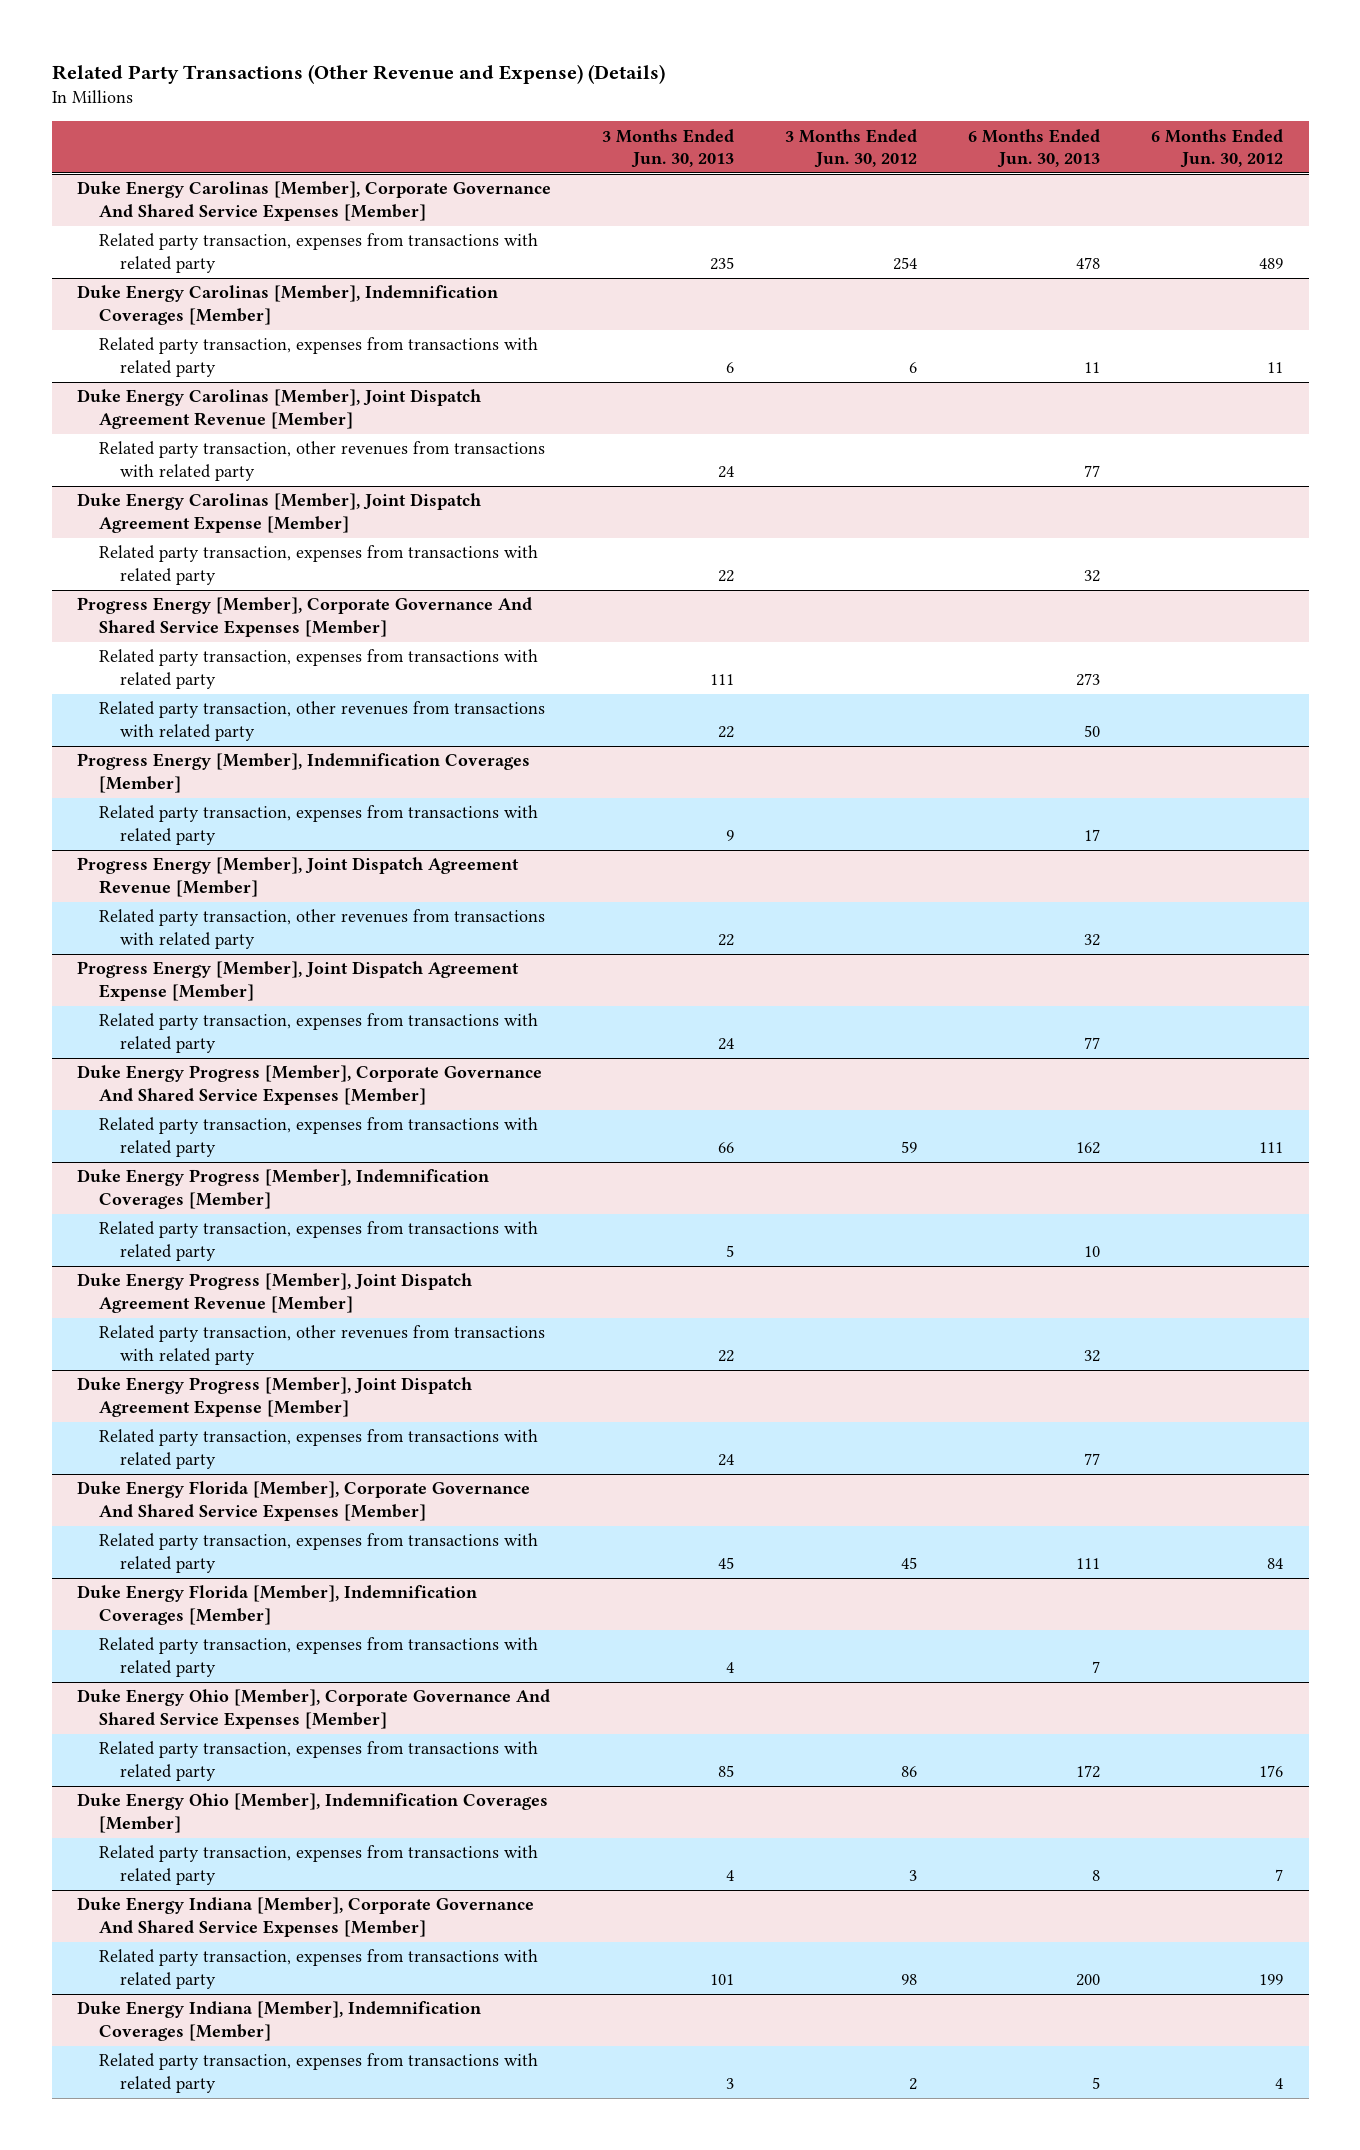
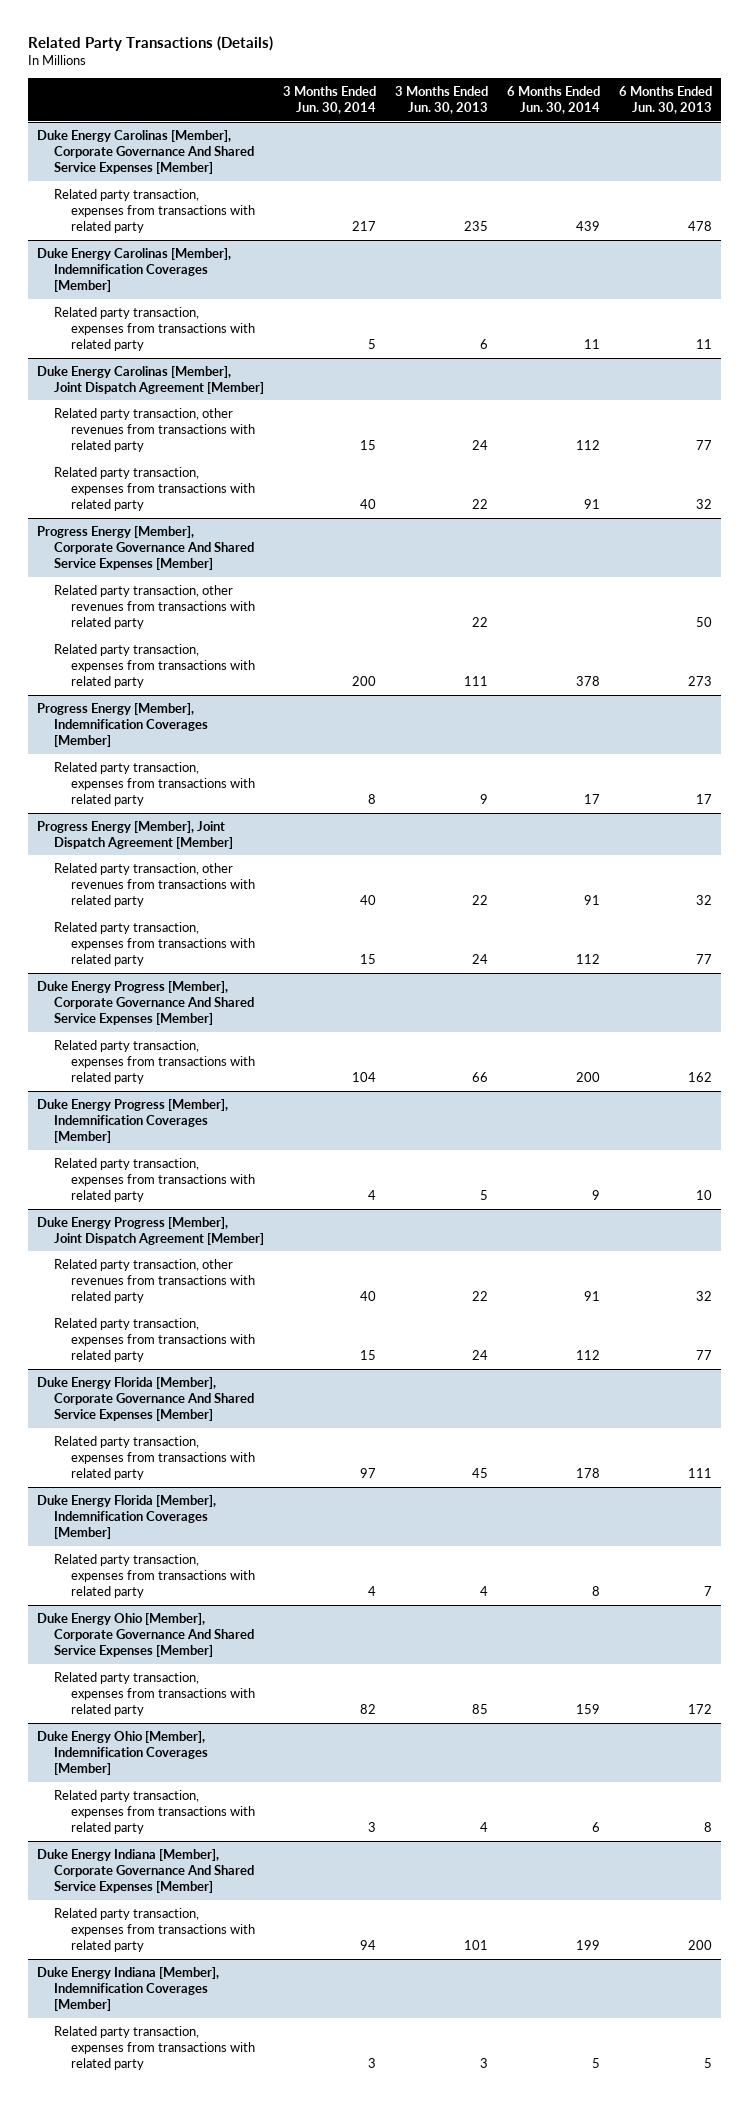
[51,64,665,85] Related Party Transactions (Other Revenue and Expense) (Details) -> [27,35,273,51] Related Party Transactions (Details)
[785,128,918,169] 3 Months Ended Jun. 30, 2012 -> none
[1151,128,1284,169] 6 Months Ended Jun. 30, 2012 -> none
none -> [282,86,376,115] 3 Months Ended Jun. 30, 2014
none -> [506,86,600,115] 6 Months Ended Jun. 30, 2014
[77,389,482,429] Duke Energy Carolinas [Member], Joint Dispatch Agreement Revenue [Member] -> [37,365,264,394] Duke Energy Carolinas [Member], Joint Dispatch Agreement [Member]
[77,493,482,533] Duke Energy Carolinas [Member], Joint Dispatch Agreement Expense [Member] -> none
[98,649,538,689] Related party transaction, expenses from transactions with related party -> [53,643,255,689] Related party transaction, expenses from transactions with related party
[77,857,520,897] Progress Energy [Member], Joint Dispatch Agreement Revenue [Member] -> [37,820,233,849] Progress Energy [Member], Joint Dispatch Agreement [Member]
[77,961,520,1001] Progress Energy [Member], Joint Dispatch Agreement Expense [Member] -> none
[77,1273,473,1313] Duke Energy Progress [Member], Joint Dispatch Agreement Revenue [Member] -> [37,1216,264,1245] Duke Energy Progress [Member], Joint Dispatch Agreement [Member]
[77,1377,473,1417] Duke Energy Progress [Member], Joint Dispatch Agreement Expense [Member] -> none

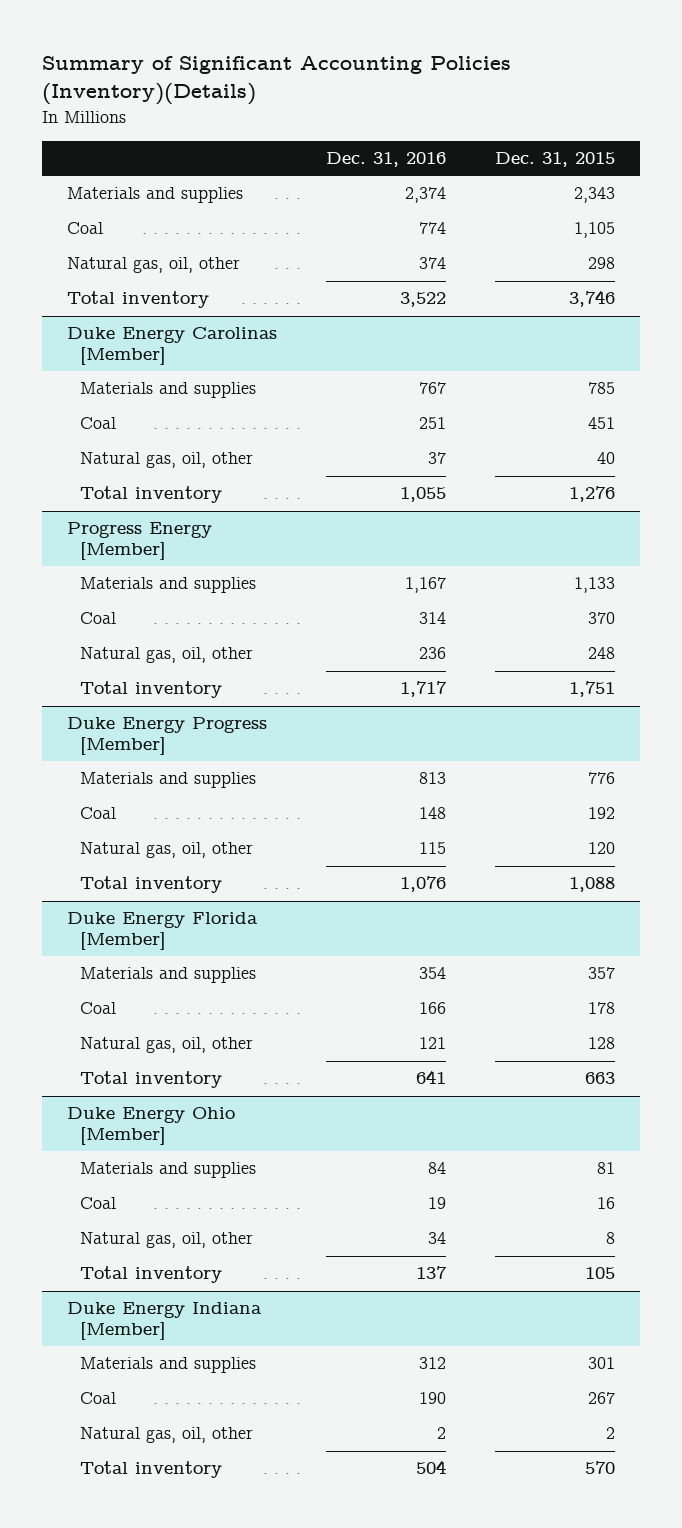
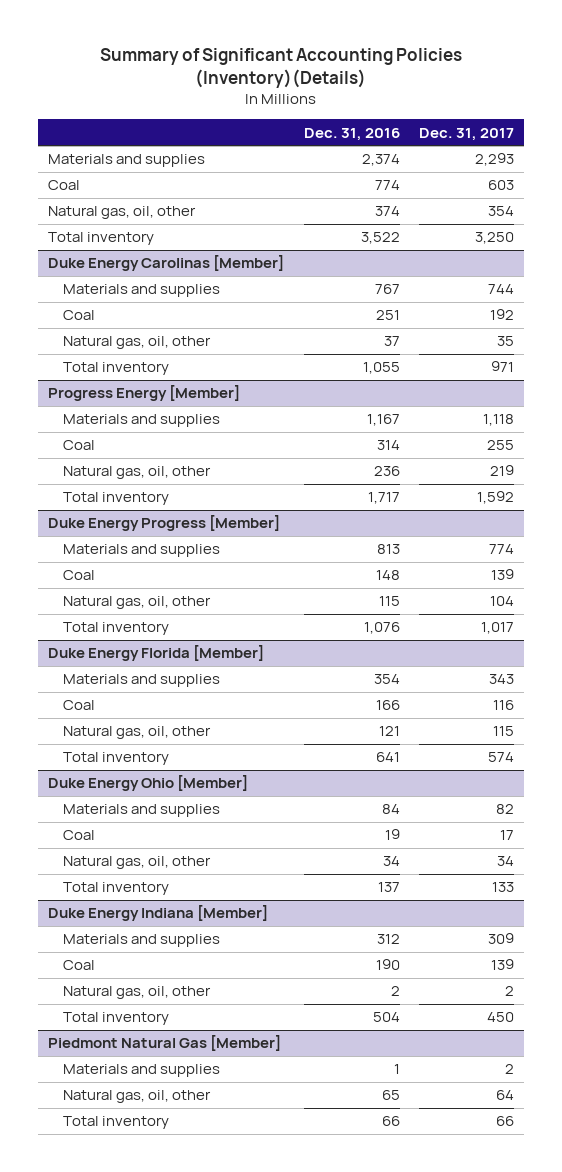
[494,152,615,168] Dec. 31, 2015 -> none
none -> [419,127,515,141] Dec. 31, 2017
none -> [47,1035,281,1052] Piedmont Natural Gas [Member]
none -> [63,1064,221,1078] Materials and supplies
none -> [63,1090,212,1104] Natural gas, oil, other
none -> [63,1116,170,1130] Total inventory

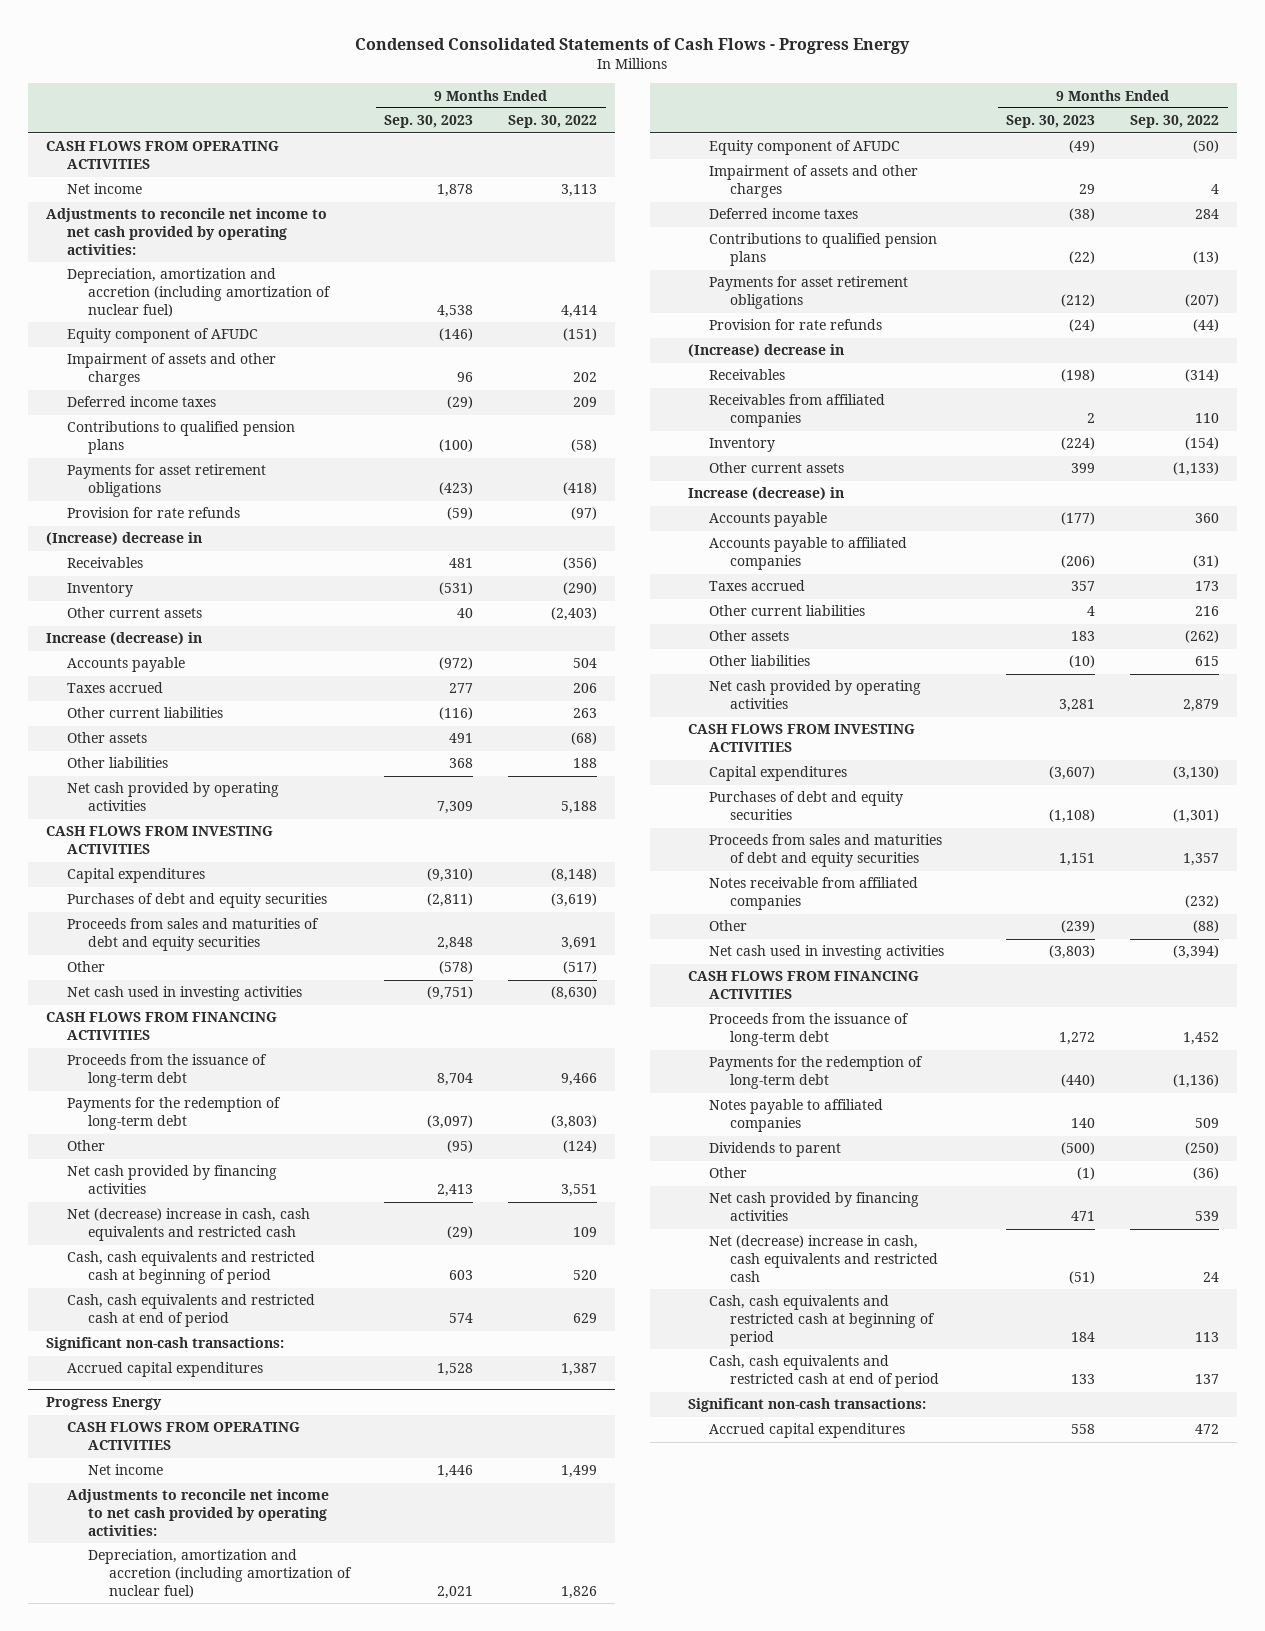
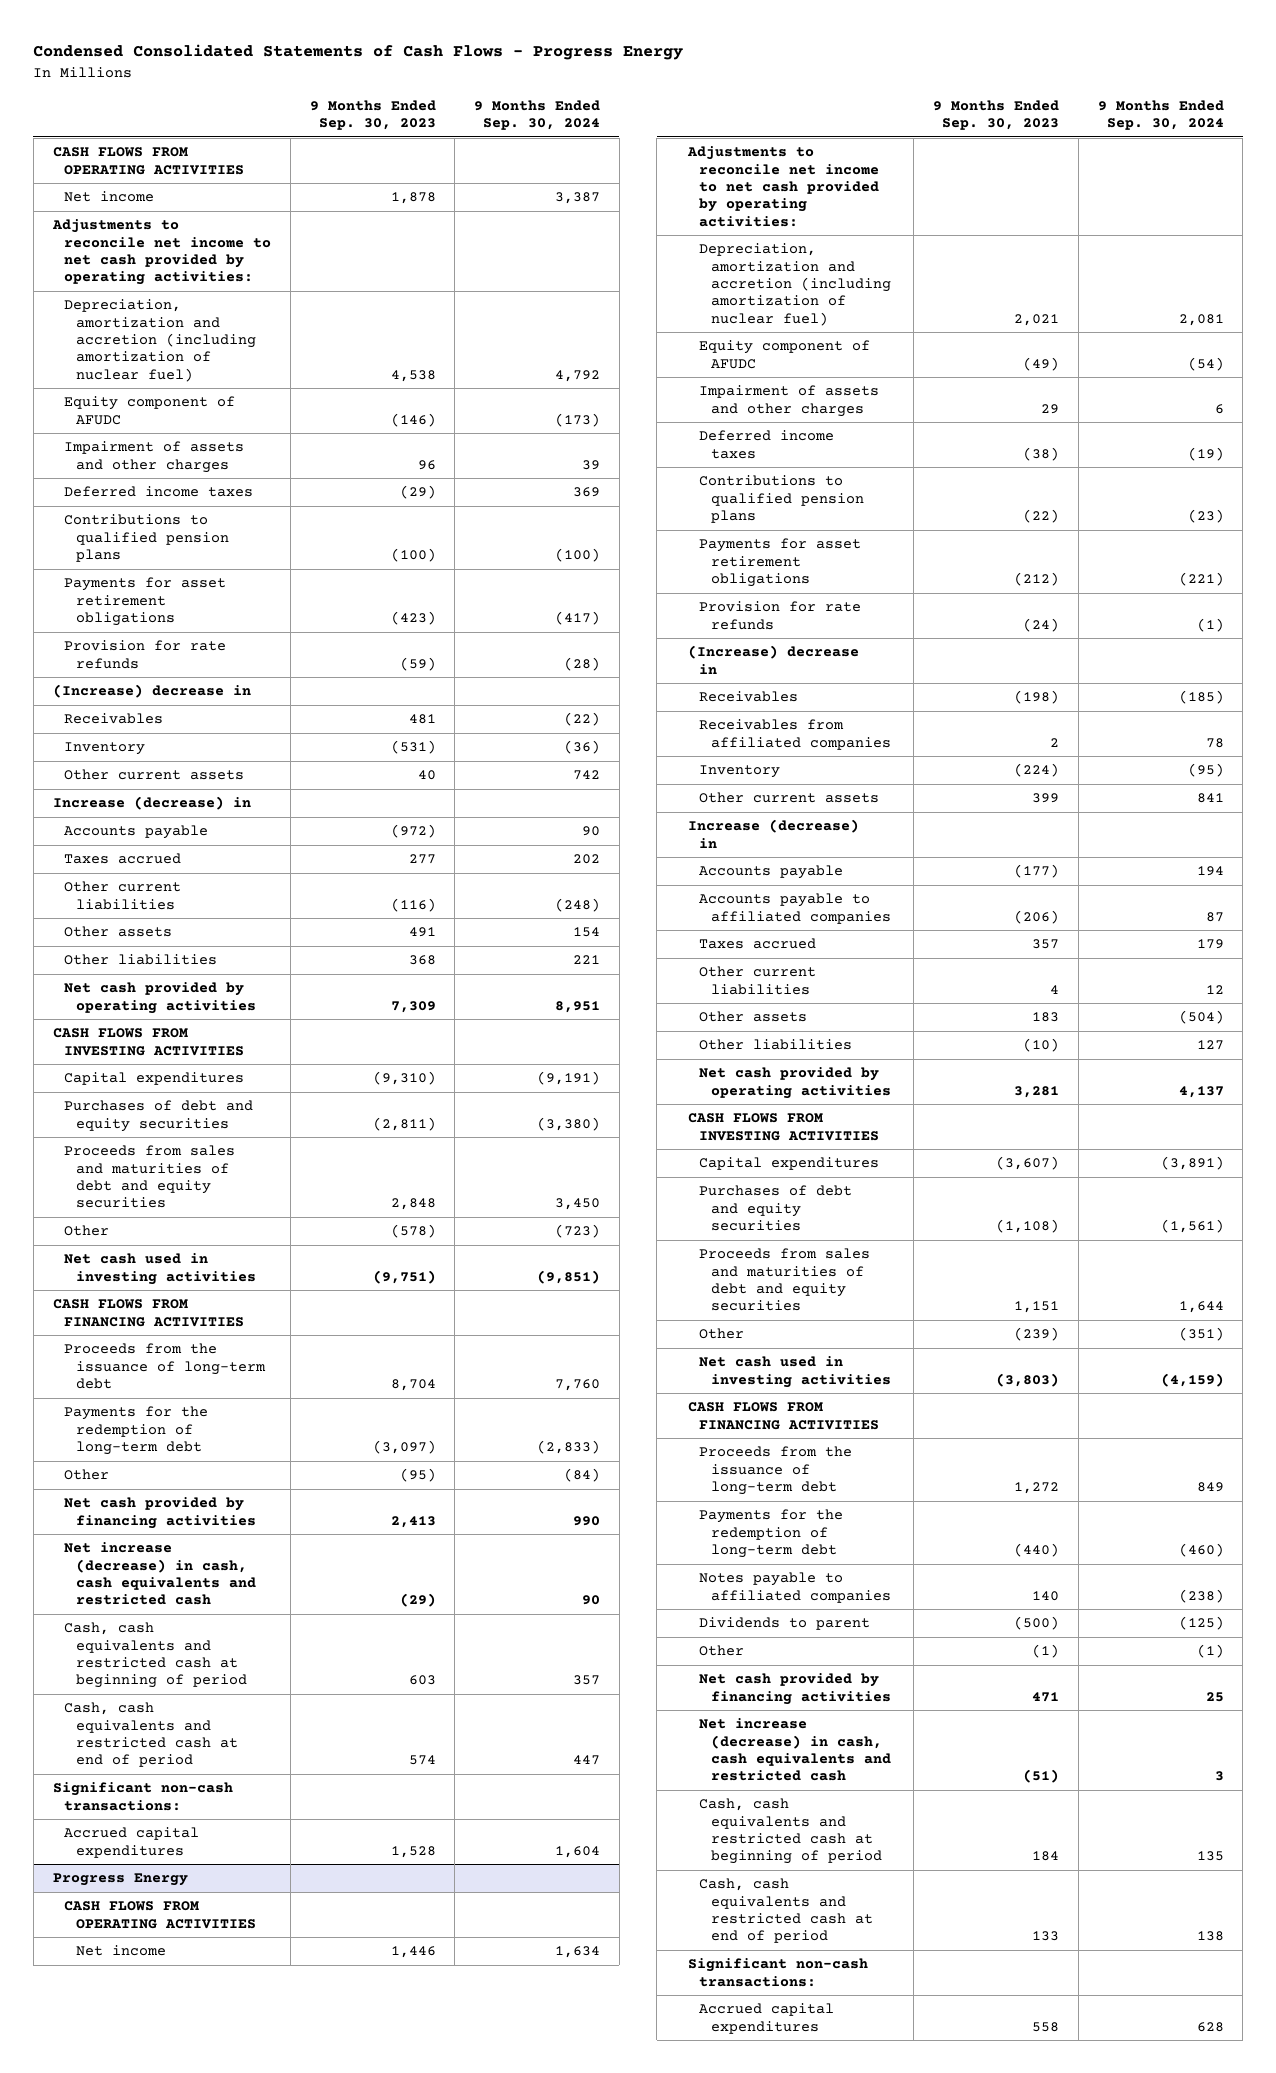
[508,115,598,129] Sep. 30, 2022 -> none
none -> [474,99,601,131] 9 Months Ended Sep. 30, 2024
[66,1208,310,1242] Net (decrease) increase in cash, cash equivalents and restricted cash -> [64,1542,256,1606] Net increase (decrease) in cash, cash equivalents and restricted cash
[709,877,919,911] Notes receivable from affiliated companies -> none
[709,1235,939,1283] Net (decrease) increase in cash, cash equivalents and restricted cash -> [699,1718,891,1782] Net increase (decrease) in cash, cash equivalents and restricted cash

